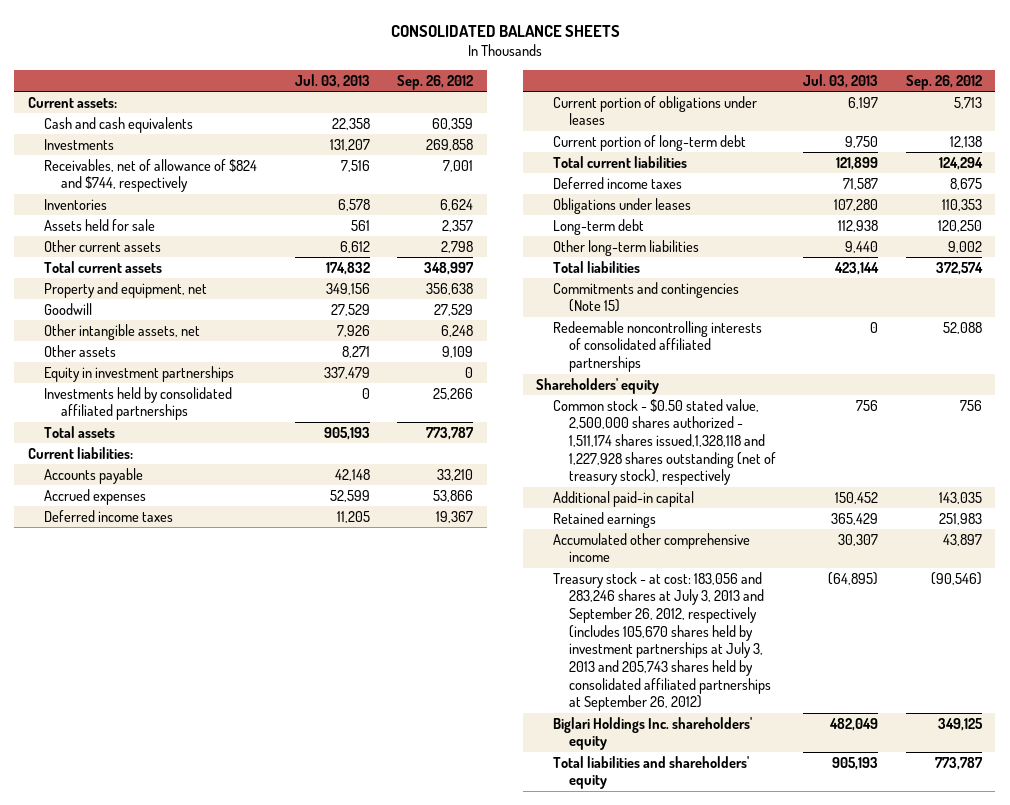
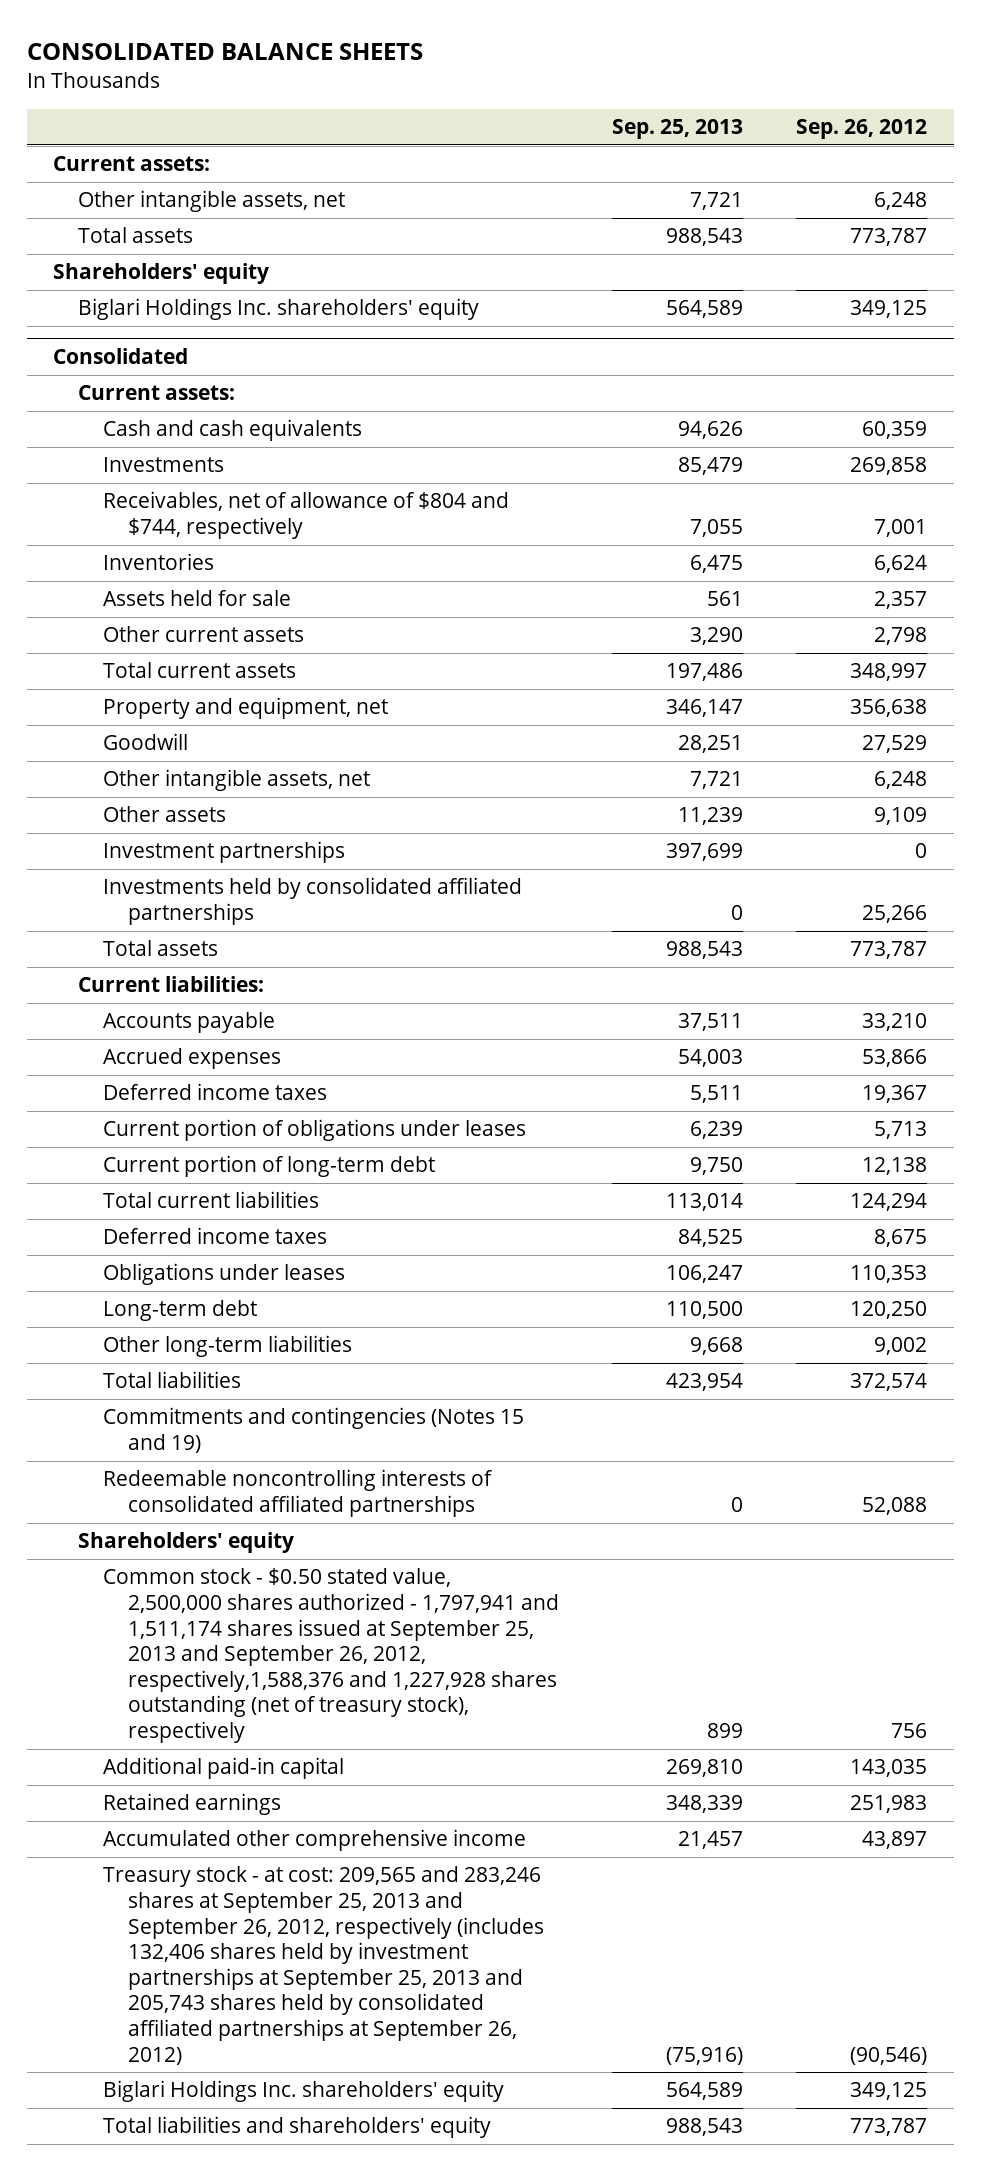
[294,73,370,88] Jul. 03, 2013 -> none
none -> [612,119,744,140] Sep. 25, 2013
none -> [78,190,346,213] Other intangible assets, net
none -> [78,227,194,244] Total assets
none -> [53,263,270,285] Shareholders' equity
none -> [78,298,480,321] Biglari Holdings Inc. shareholders' equity
none -> [53,348,189,365] Consolidated
none -> [78,385,236,401] Current assets:
[44,158,258,193] Receivables, net of allowance of $824 and $744, respectively -> [103,491,510,540] Receivables, net of allowance of $804 and $744, respectively
[44,365,235,382] Equity in investment partnerships -> [103,841,346,864] Investment partnerships
[552,281,739,313] Commitments and contingencies (Note 15) -> [103,1407,525,1454] Commitments and contingencies (Notes 15 and 19)
[552,398,776,486] Common stock - $0.50 stated value, 2,500,000 shares authorized - 1,511,174 shares issued,1,328,118 and 1,227,928 shares outstanding (net of treasury stock), respectively -> [103,1568,560,1744] Common stock - $0.50 stated value, 2,500,000 shares authorized - 1,797,941 and 1,511,174 shares issued at September 25, 2013 and September 26, 2012, respectively,1,588,376 and 1,227,928 shares outstanding (net of treasury stock), respectively
[552,571,771,712] Treasury stock - at cost: 183,056 and 283,246 shares at July 3, 2013 and September 26, 2012, respectively (includes 105,670 shares held by investment partnerships at July 3, 2013 and 205,743 shares held by consolidated affiliated partnerships at September 26, 2012) -> [103,1866,545,2065] Treasury stock - at cost: 209,565 and 283,246 shares at September 25, 2013 and September 26, 2012, respectively (includes 132,406 shares held by investment partnerships at September 25, 2013 and 205,743 shares held by consolidated affiliated partnerships at September 26, 2012)

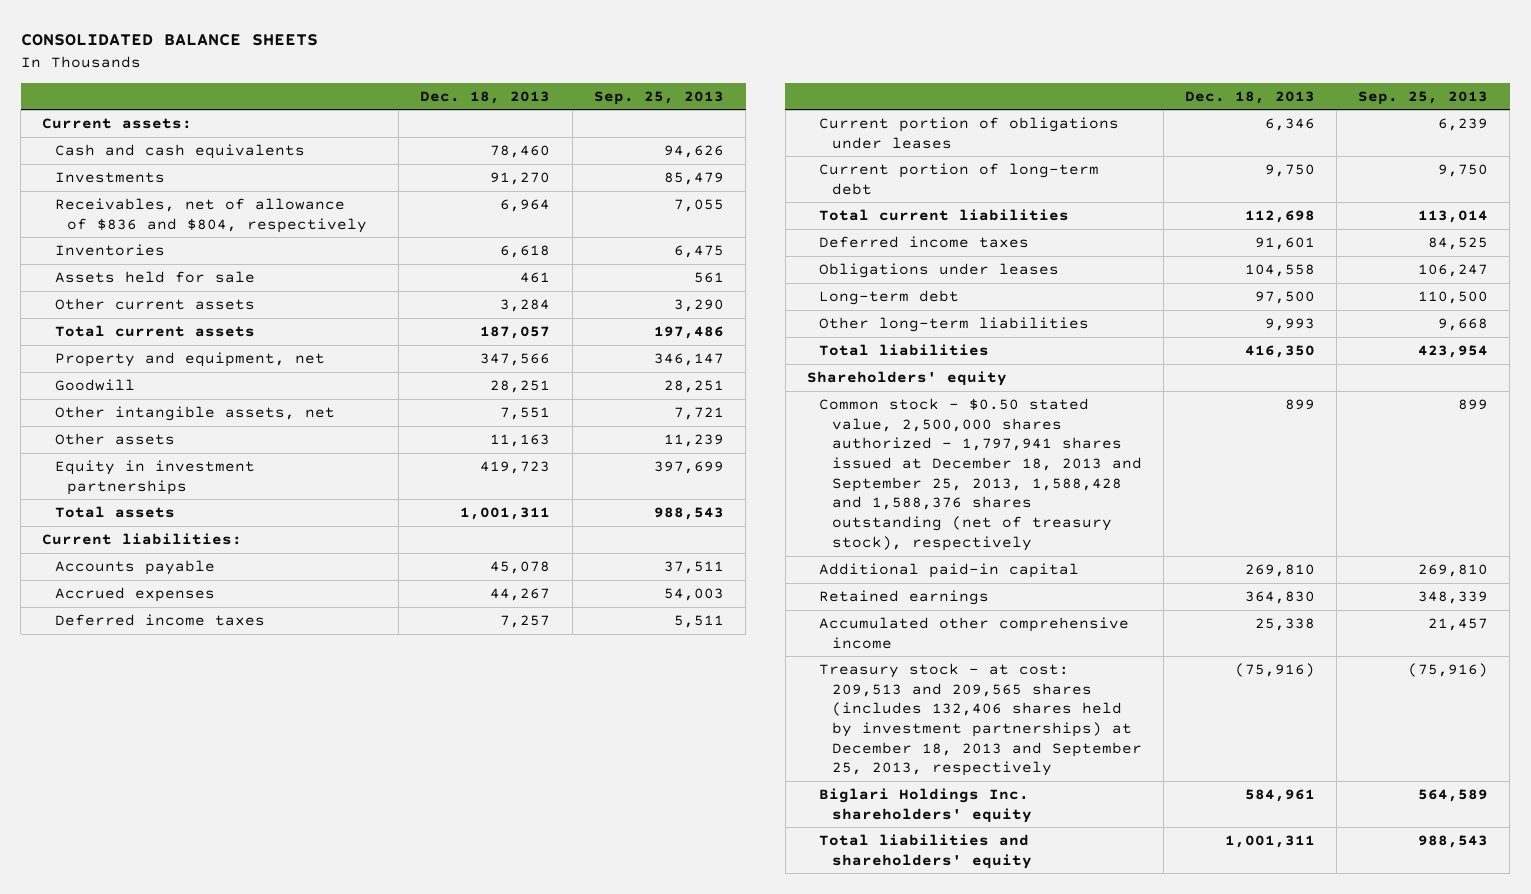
[796,119,928,140] Sep. 26, 2012 -> none
none -> [420,90,551,104] Dec. 18, 2013
[78,190,346,213] Other intangible assets, net -> none
[78,227,194,244] Total assets -> none
[53,263,270,285] Shareholders' equity -> none
[78,298,480,321] Biglari Holdings Inc. shareholders' equity -> none
[53,348,189,365] Consolidated -> none
[78,385,236,401] Current assets: -> none
[103,491,510,540] Receivables, net of allowance of $804 and $744, respectively -> [54,198,368,233] Receivables, net of allowance of $836 and $804, respectively
[103,877,523,926] Investments held by consolidated affiliated partnerships -> none
[103,841,346,864] Investment partnerships -> [54,460,255,495] Equity in investment partnerships
[103,1407,525,1454] Commitments and contingencies (Notes 15 and 19) -> none
[103,1469,494,1518] Redeemable noncontrolling interests of consolidated affiliated partnerships -> none
[103,1568,560,1744] Common stock - $0.50 stated value, 2,500,000 shares authorized - 1,797,941 and 1,511,174 shares issued at September 25, 2013 and September 26, 2012, respectively,1,588,376 and 1,227,928 shares outstanding (net of treasury stock), respectively -> [819,398,1142,551] Common stock - $0.50 stated value, 2,500,000 shares authorized - 1,797,941 shares issued at December 18, 2013 and September 25, 2013, 1,588,428 and 1,588,376 shares outstanding (net of treasury stock), respectively
[103,1866,545,2065] Treasury stock - at cost: 209,565 and 283,246 shares at September 25, 2013 and September 26, 2012, respectively (includes 132,406 shares held by investment partnerships at September 25, 2013 and 205,743 shares held by consolidated affiliated partnerships at September 26, 2012) -> [819,663,1142,777] Treasury stock - at cost: 209,513 and 209,565 shares (includes 132,406 shares held by investment partnerships) at December 18, 2013 and September 25, 2013, respectively

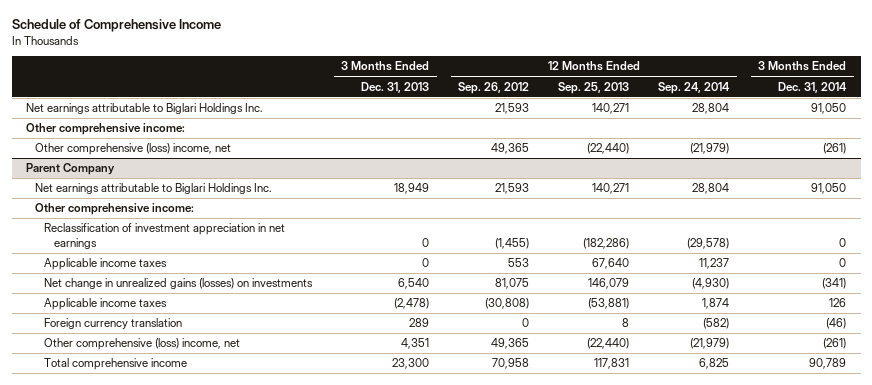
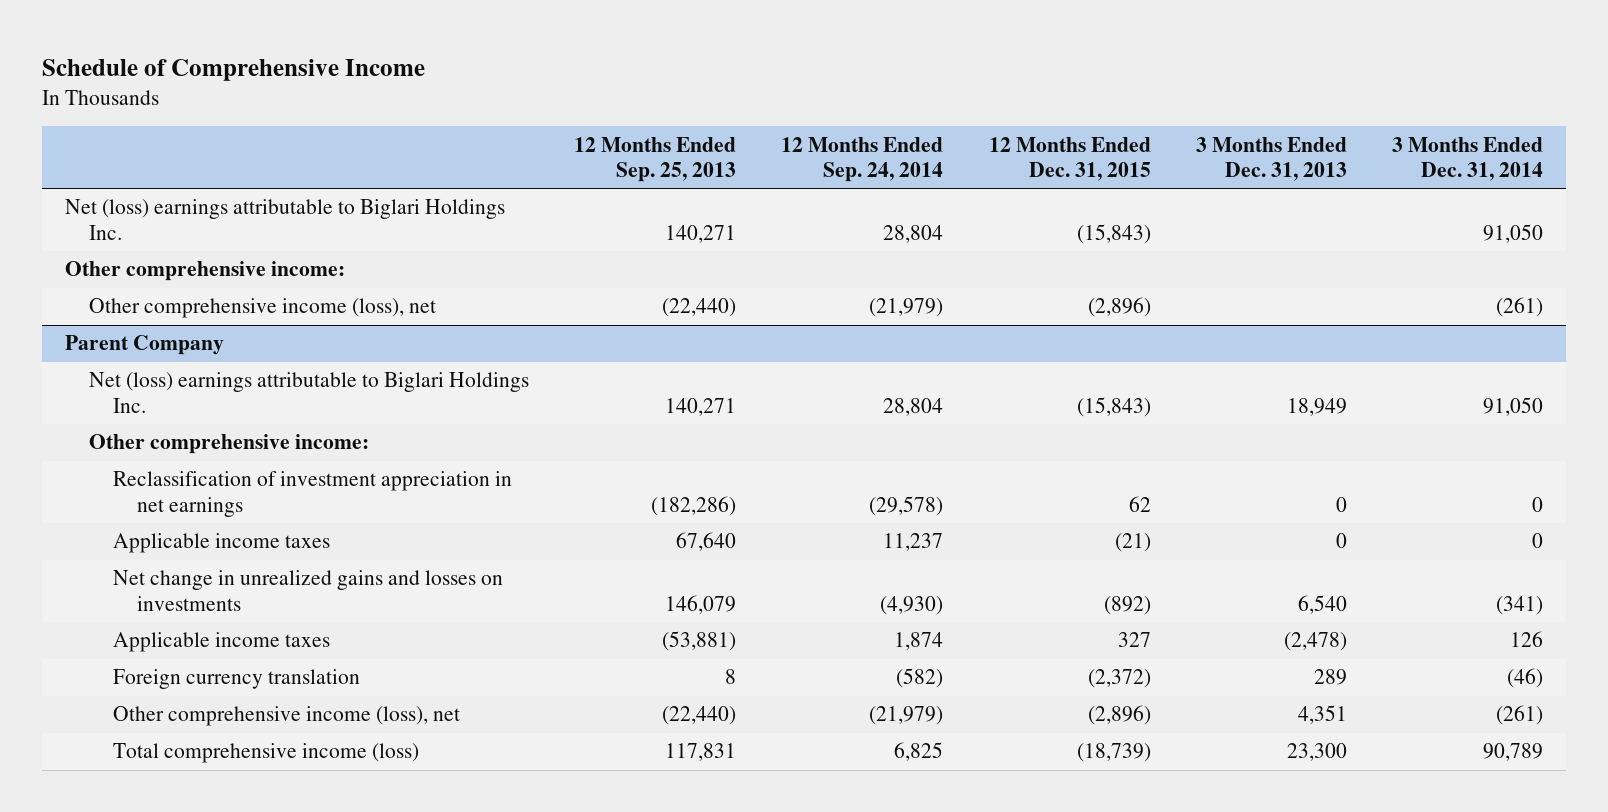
[458,81,530,94] Sep. 26, 2012 -> none
none -> [988,136,1151,182] 12 Months Ended Dec. 31, 2015
[26,103,264,115] Net earnings attributable to Biglari Holdings Inc. -> [64,199,505,240] Net (loss) earnings attributable to Biglari Holdings Inc.
[35,143,232,156] Other comprehensive (loss) income, net -> [88,298,436,319] Other comprehensive income (loss), net
[35,183,273,195] Net earnings attributable to Biglari Holdings Inc. -> [88,372,529,413] Net (loss) earnings attributable to Biglari Holdings Inc.
[44,278,314,290] Net change in unrealized gains (losses) on investments -> [112,570,503,611] Net change in unrealized gains and losses on investments
[44,338,241,351] Other comprehensive (loss) income, net -> [112,706,460,727] Other comprehensive income (loss), net
[44,358,188,371] Total comprehensive income -> [112,743,419,764] Total comprehensive income (loss)

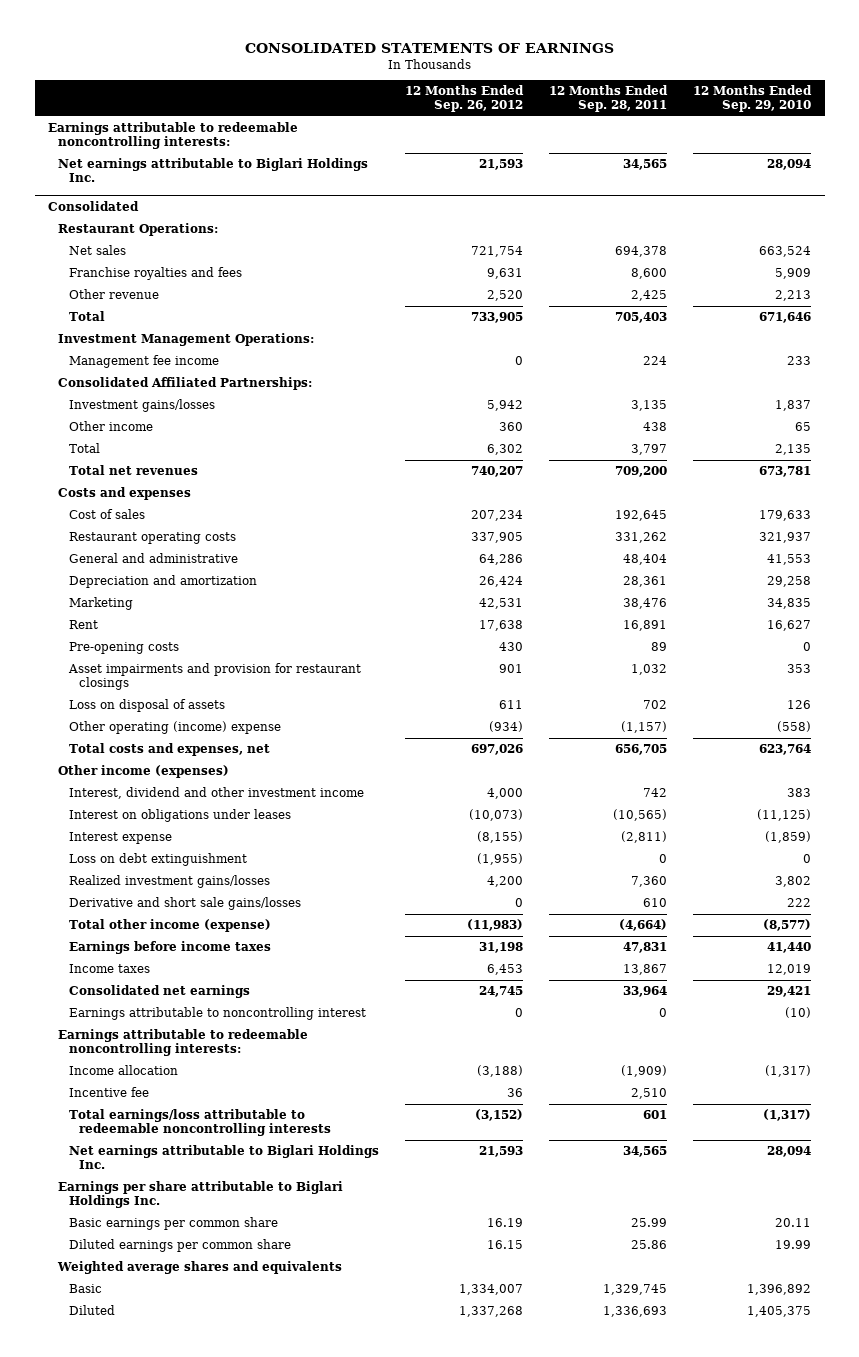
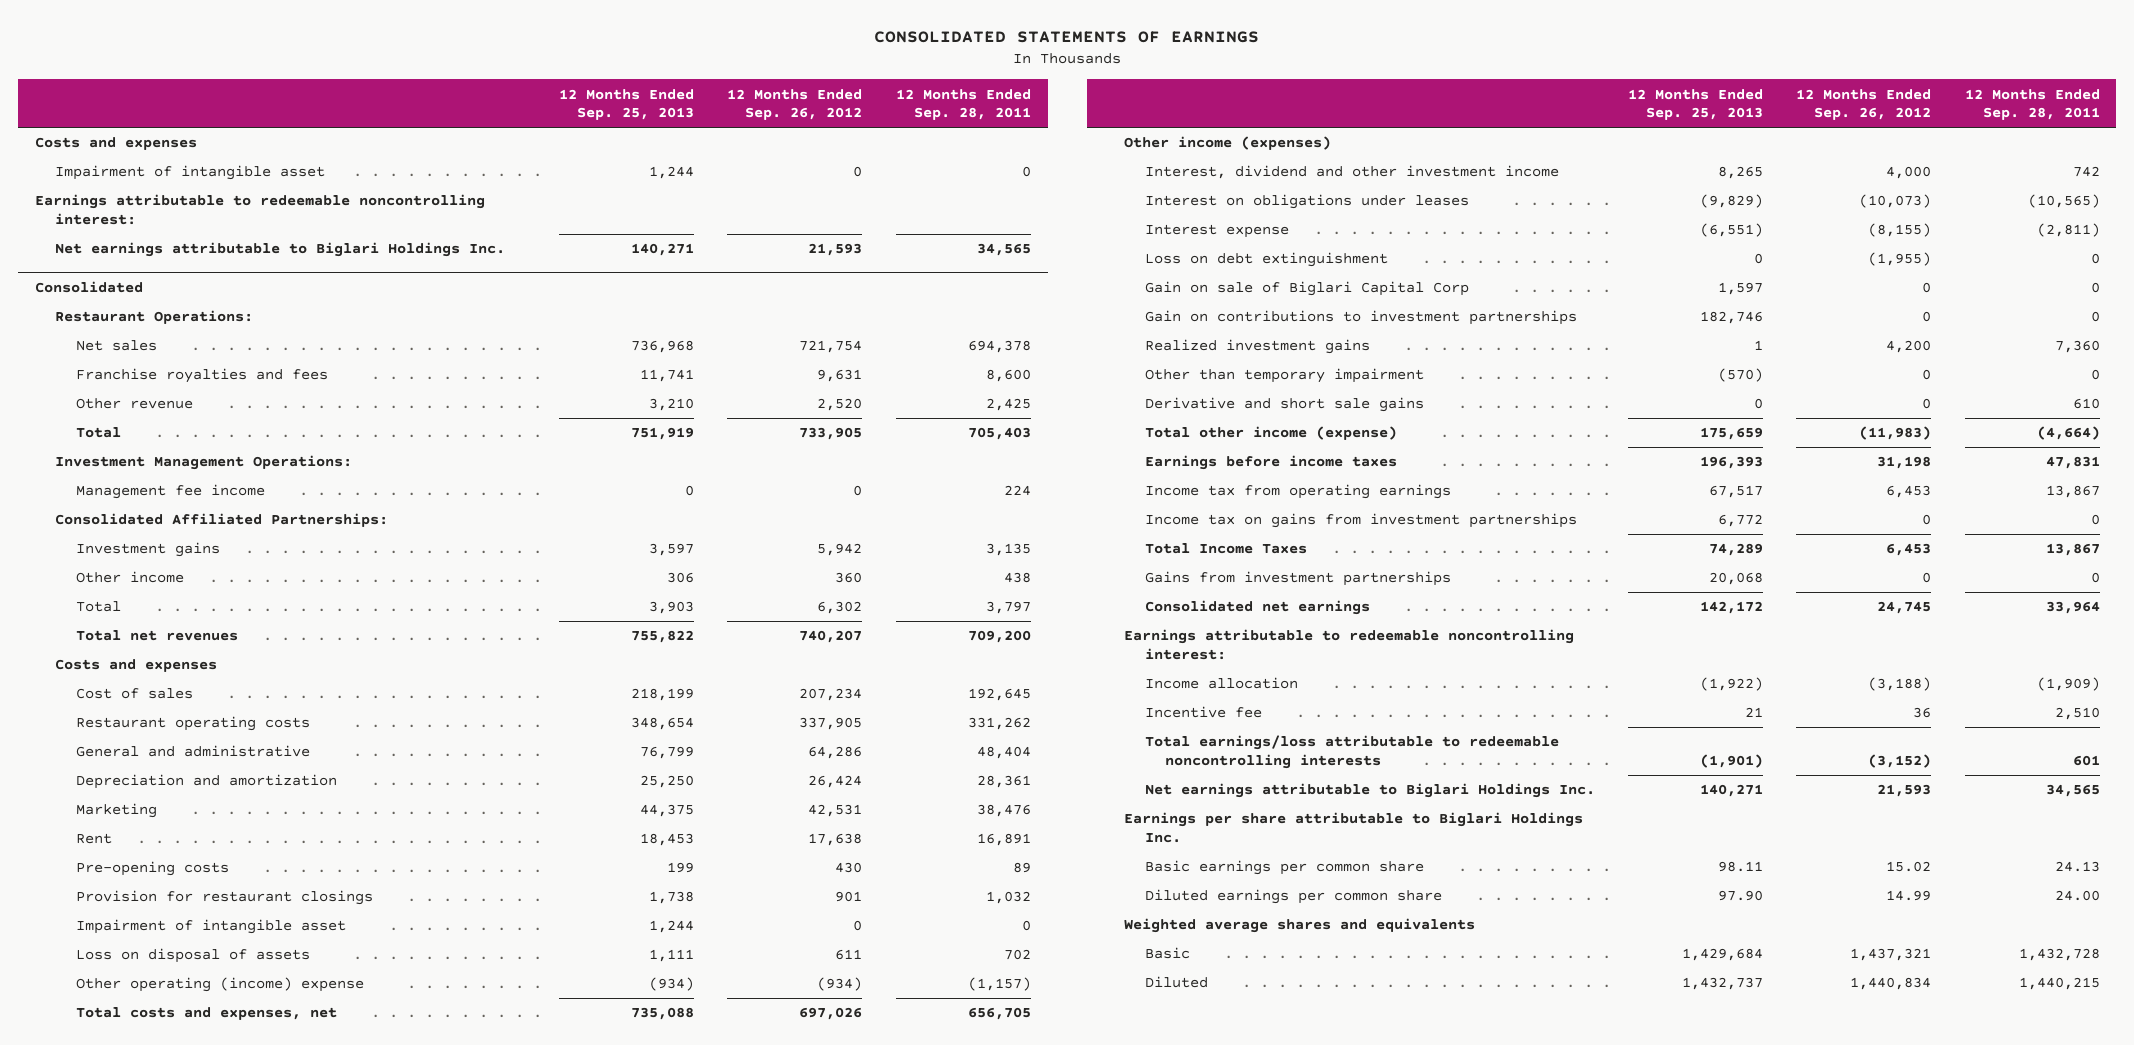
[693,85,813,113] 12 Months Ended Sep. 29, 2010 -> none
none -> [559,88,695,121] 12 Months Ended Sep. 25, 2013
none -> [34,137,197,151] Costs and expenses
none -> [55,165,326,181] Impairment of intangible asset
[47,122,298,150] Earnings attributable to redeemable noncontrolling interests: -> [34,194,485,226] Earnings attributable to redeemable noncontrolling interest:
[68,399,215,413] Investment gains/losses -> [75,542,220,558] Investment gains
[67,663,361,691] Asset impairments and provision for restaurant closings -> [75,890,373,906] Provision for restaurant closings
none -> [75,919,346,935] Impairment of intangible asset
none -> [1144,281,1469,297] Gain on sale of Biglari Capital Corp
none -> [1144,310,1577,326] Gain on contributions to investment partnerships
[68,875,270,889] Realized investment gains/losses -> [1144,339,1370,355] Realized investment gains
none -> [1144,368,1424,384] Other than temporary impairment
[68,897,301,911] Derivative and short sale gains/losses -> [1144,397,1424,413] Derivative and short sale gains
none -> [1144,484,1451,500] Income tax from operating earnings
none -> [1144,513,1577,529] Income tax on gains from investment partnerships
[68,964,150,974] Income taxes -> [1144,543,1307,555] Total Income Taxes
none -> [1144,571,1451,587] Gains from investment partnerships
[68,1007,366,1021] Earnings attributable to noncontrolling interest -> none
[58,1029,309,1057] Earnings attributable to redeemable noncontrolling interests: -> [1124,629,1575,661] Earnings attributable to redeemable noncontrolling interest:
[487,1218,524,1228] 16.19 -> [1886,861,1932,873] 15.02
[631,1218,668,1228] 25.99 -> [2054,861,2100,873] 24.13
[487,1240,524,1250] 16.15 -> [1886,890,1932,902] 14.99
[631,1240,668,1250] 25.86 -> [2054,890,2100,902] 24.00
[459,1284,524,1296] 1,334,007 -> [1850,948,1932,962] 1,437,321
[603,1284,668,1296] 1,329,745 -> [2018,948,2100,962] 1,432,728
[459,1306,524,1318] 1,337,268 -> [1850,977,1932,991] 1,440,834
[603,1306,668,1318] 1,336,693 -> [2018,977,2100,991] 1,440,215

